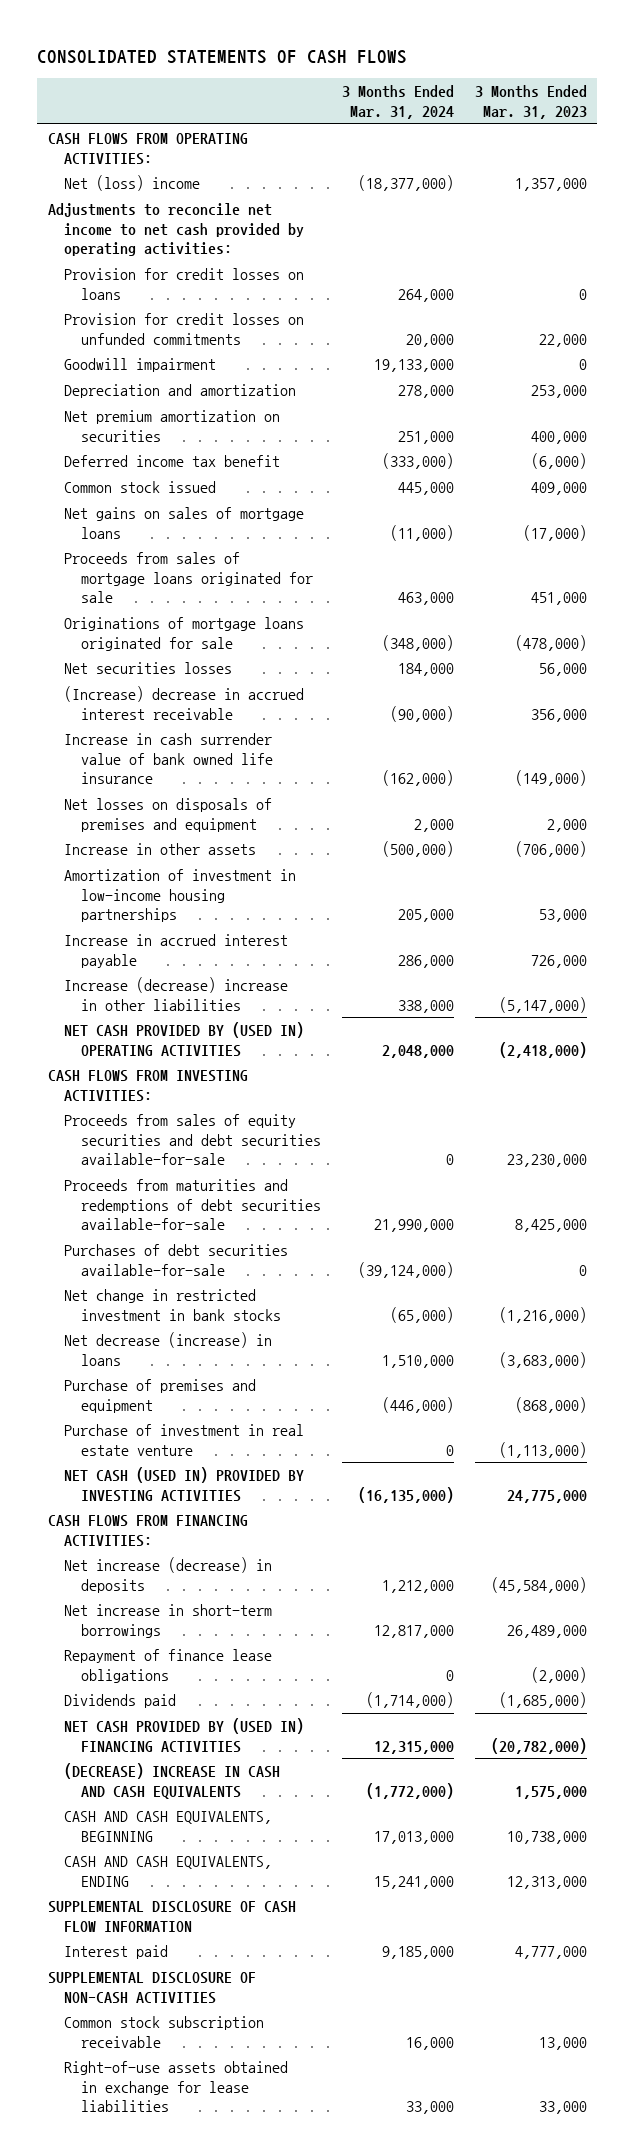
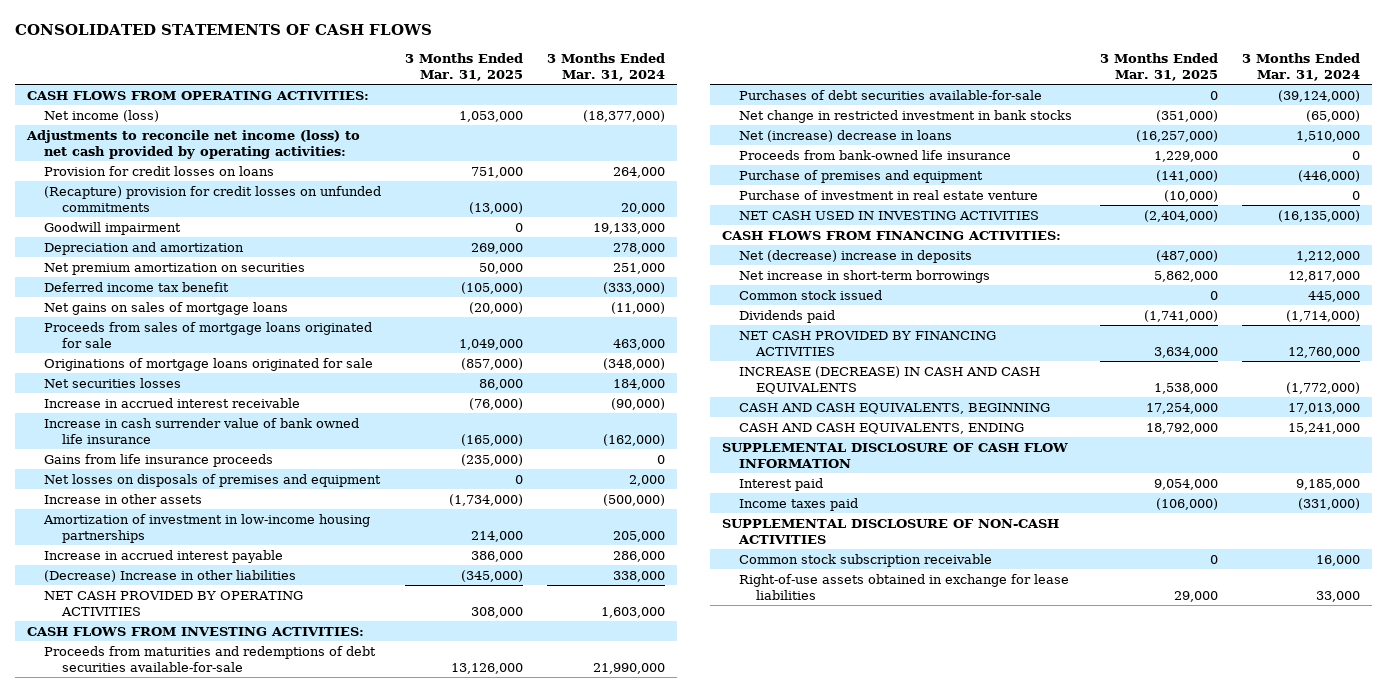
[474,85,587,119] 3 Months Ended Mar. 31, 2023 -> none
none -> [405,52,524,81] 3 Months Ended Mar. 31, 2025
[64,174,201,191] Net (loss) income -> [44,109,160,122] Net income (loss)
[47,202,305,257] Adjustments to reconcile net income to net cash provided by operating activities: -> [26,129,361,159] Adjustments to reconcile net income (loss) to net cash provided by operating activities:
[64,312,305,345] Provision for credit losses on unfunded commitments -> [44,185,382,212] (Recapture) provision for credit losses on unfunded commitments
[64,685,305,720] (Increase) decrease in accrued interest receivable -> [44,397,301,408] Increase in accrued interest receivable
none -> [44,453,274,467] Gains from life insurance proceeds
[64,976,289,1011] Increase (decrease) increase in other liabilities -> [44,569,297,582] (Decrease) Increase in other liabilities
[64,1021,305,1057] NET CASH PROVIDED BY (USED IN) OPERATING ACTIVITIES -> [44,590,304,616] NET CASH PROVIDED BY OPERATING ACTIVITIES
[381,1044,454,1058] 2,048,000 -> [601,606,666,618] 1,603,000
[64,1113,322,1166] Proceeds from sales of equity securities and debt securities available-for-sale -> none
[64,1331,273,1366] Net decrease (increase) in loans -> [738,129,952,142] Net (increase) decrease in loans
none -> [738,149,1011,160] Proceeds from bank-owned life insurance
[64,1466,305,1502] NET CASH (USED IN) PROVIDED BY INVESTING ACTIVITIES -> [738,210,1039,220] NET CASH USED IN INVESTING ACTIVITIES
[64,1556,273,1593] Net increase (decrease) in deposits -> [738,249,972,263] Net (decrease) increase in deposits
[64,1648,273,1683] Repayment of finance lease obligations -> none
[64,480,217,493] Common stock issued -> [738,289,882,300] Common stock issued
[64,1717,305,1753] NET CASH PROVIDED BY (USED IN) FINANCING ACTIVITIES -> [738,330,996,356] NET CASH PROVIDED BY FINANCING ACTIVITIES
[373,1740,454,1754] 12,315,000 -> [1287,346,1360,358] 12,760,000
[64,1762,281,1799] (DECREASE) INCREASE IN CASH AND CASH EQUIVALENTS -> [738,365,1040,394] INCREASE (DECREASE) IN CASH AND CASH EQUIVALENTS
none -> [738,497,858,511] Income taxes paid

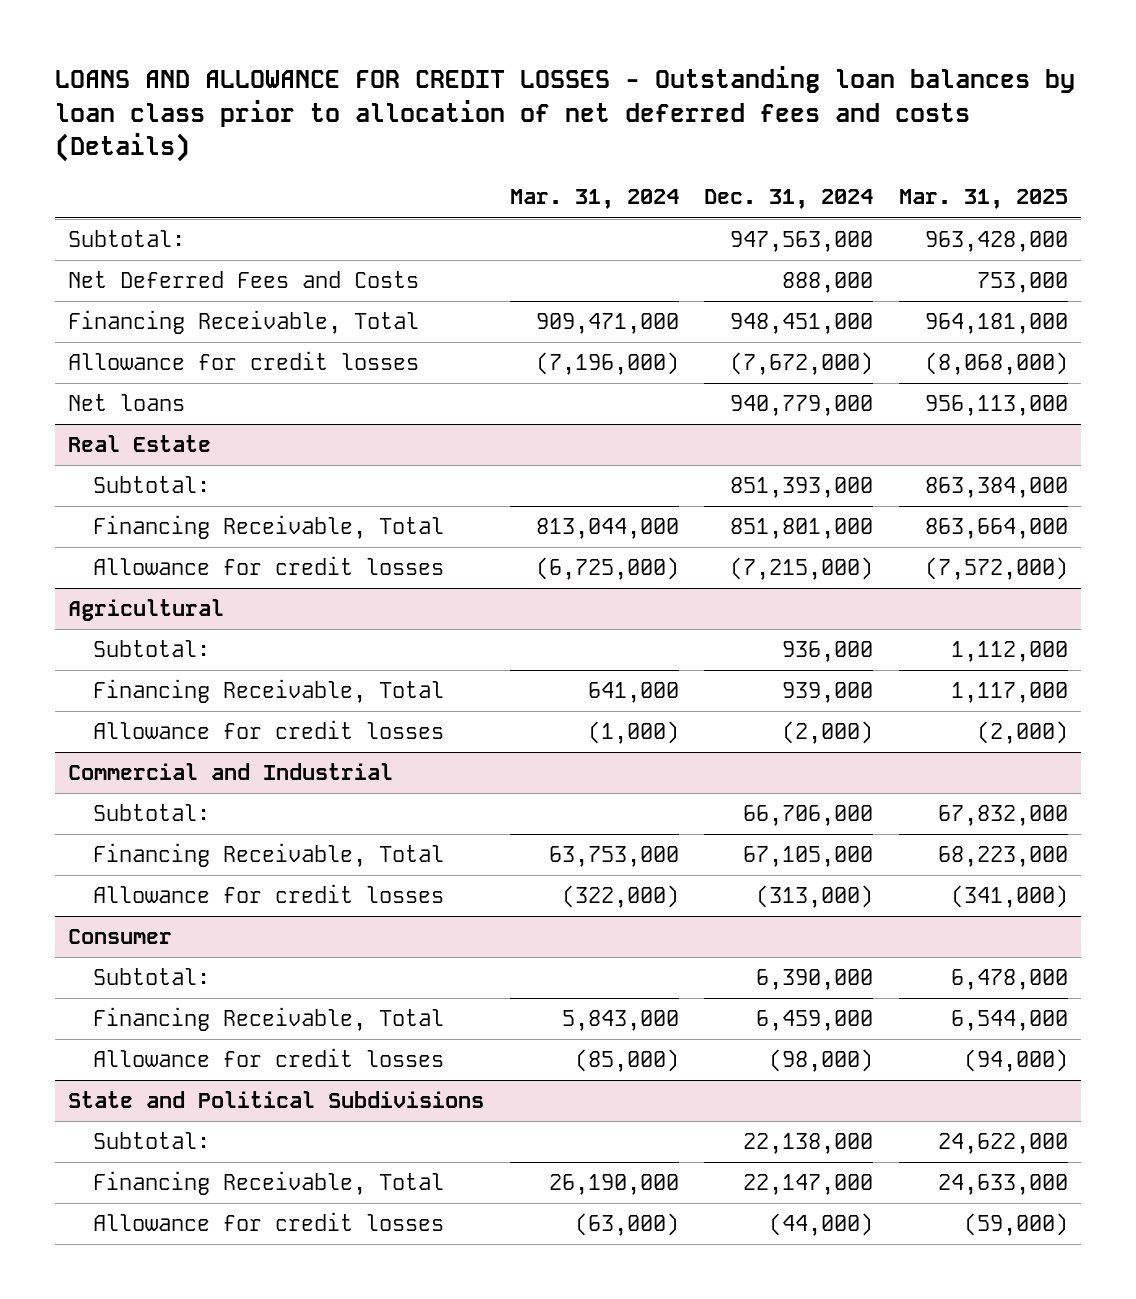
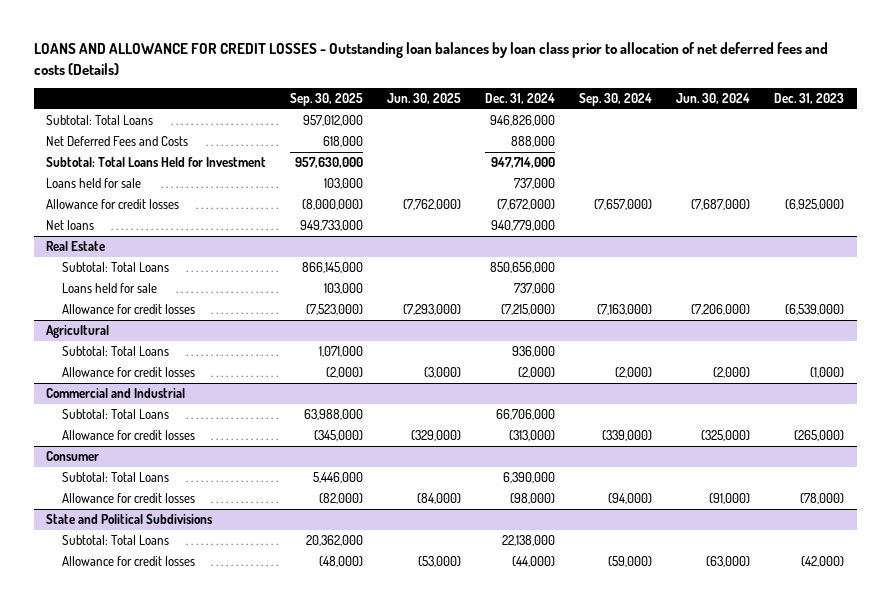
[509,189,679,210] Mar. 31, 2024 -> none
[898,189,1068,210] Mar. 31, 2025 -> none
none -> [289,93,363,107] Sep. 30, 2025
none -> [387,93,462,105] Jun. 30, 2025
none -> [579,93,653,107] Sep. 30, 2024
none -> [676,93,751,105] Jun. 30, 2024
none -> [774,93,845,105] Dec. 31, 2023
[68,230,186,248] Subtotal: -> [45,115,153,126] Subtotal: Total Loans
[730,231,874,253] 947,563,000 -> [490,115,556,127] 946,826,000
[68,310,420,335] Financing Receivable, Total -> none
none -> [45,157,266,168] Subtotal: Total Loans Held for Investment
none -> [45,178,141,189] Loans held for sale
[92,515,444,540] Financing Receivable, Total -> none
[92,476,210,494] Subtotal: -> [61,262,169,273] Subtotal: Total Loans
[730,477,874,499] 851,393,000 -> [490,262,556,274] 850,656,000
none -> [61,283,157,294] Loans held for sale
[92,679,444,704] Financing Receivable, Total -> none
[92,640,210,658] Subtotal: -> [61,346,169,357] Subtotal: Total Loans
[92,843,444,868] Financing Receivable, Total -> none
[92,804,210,822] Subtotal: -> [61,409,169,420] Subtotal: Total Loans
[92,1007,444,1032] Financing Receivable, Total -> none
[92,968,210,986] Subtotal: -> [61,472,169,483] Subtotal: Total Loans
[92,1171,444,1196] Financing Receivable, Total -> none
[92,1132,210,1150] Subtotal: -> [61,535,169,546] Subtotal: Total Loans

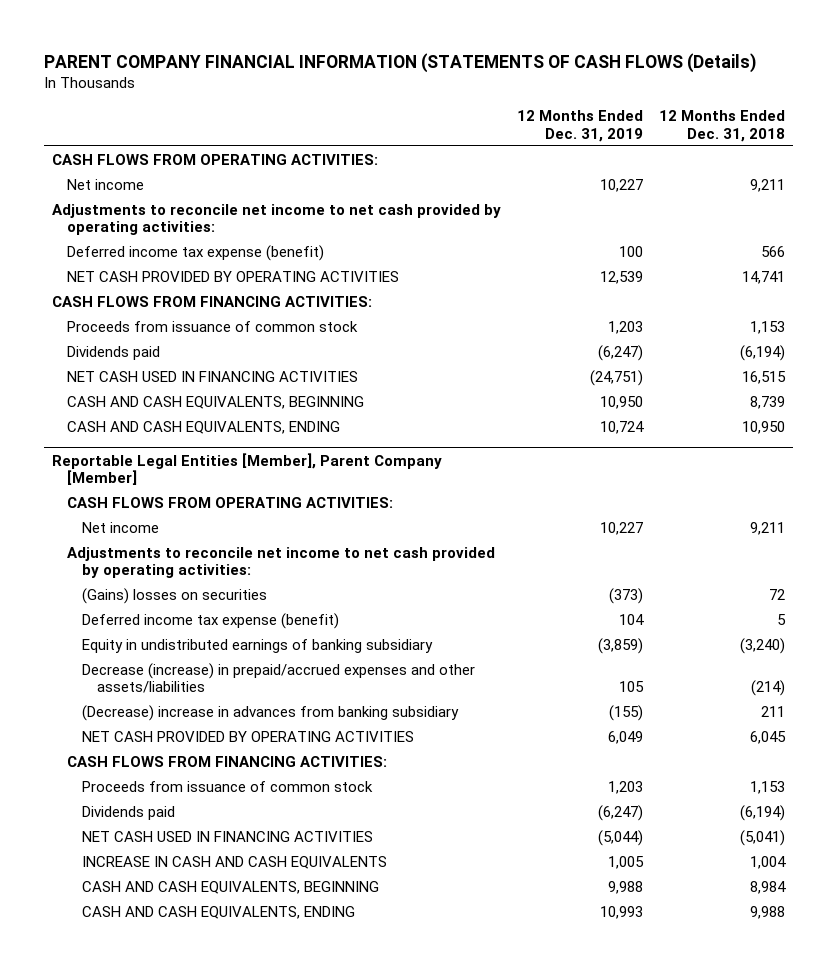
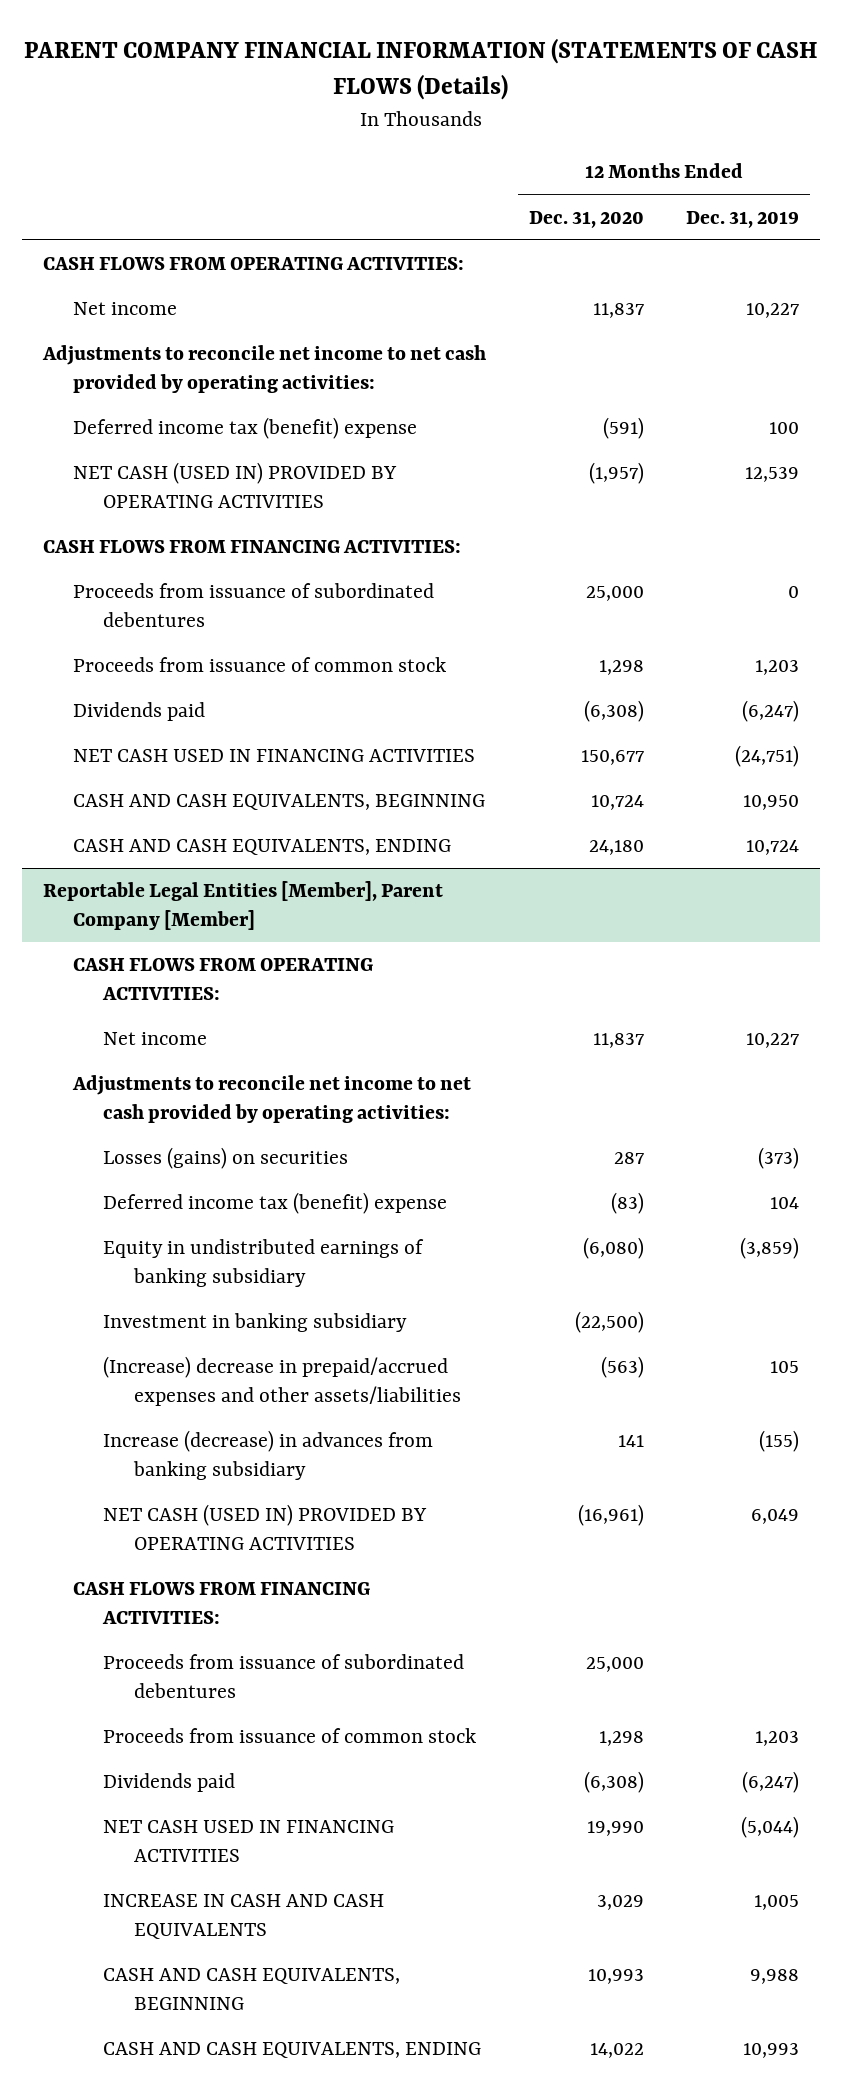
[658,109,785,142] 12 Months Ended Dec. 31, 2018 -> none
none -> [528,210,644,228] Dec. 31, 2020
[66,244,324,261] Deferred income tax expense (benefit) -> [73,417,418,440] Deferred income tax (benefit) expense
[66,270,399,282] NET CASH PROVIDED BY OPERATING ACTIVITIES -> [73,462,398,509] NET CASH (USED IN) PROVIDED BY OPERATING ACTIVITIES
none -> [73,583,435,628] Proceeds from issuance of subordinated debentures
[81,587,267,604] (Gains) losses on securities -> [103,1147,349,1170] Losses (gains) on securities
[81,612,339,629] Deferred income tax expense (benefit) -> [103,1192,448,1215] Deferred income tax (benefit) expense
none -> [103,1313,408,1333] Investment in banking subsidiary
[81,662,475,694] Decrease (increase) in prepaid/accrued expenses and other assets/liabilities -> [103,1356,461,1407] (Increase) decrease in prepaid/accrued expenses and other assets/liabilities
[81,704,459,721] (Decrease) increase in advances from banking subsidiary -> [103,1430,434,1481] Increase (decrease) in advances from banking subsidiary
[81,730,414,742] NET CASH PROVIDED BY OPERATING ACTIVITIES -> [103,1504,428,1551] NET CASH (USED IN) PROVIDED BY OPERATING ACTIVITIES
none -> [103,1654,465,1699] Proceeds from issuance of subordinated debentures

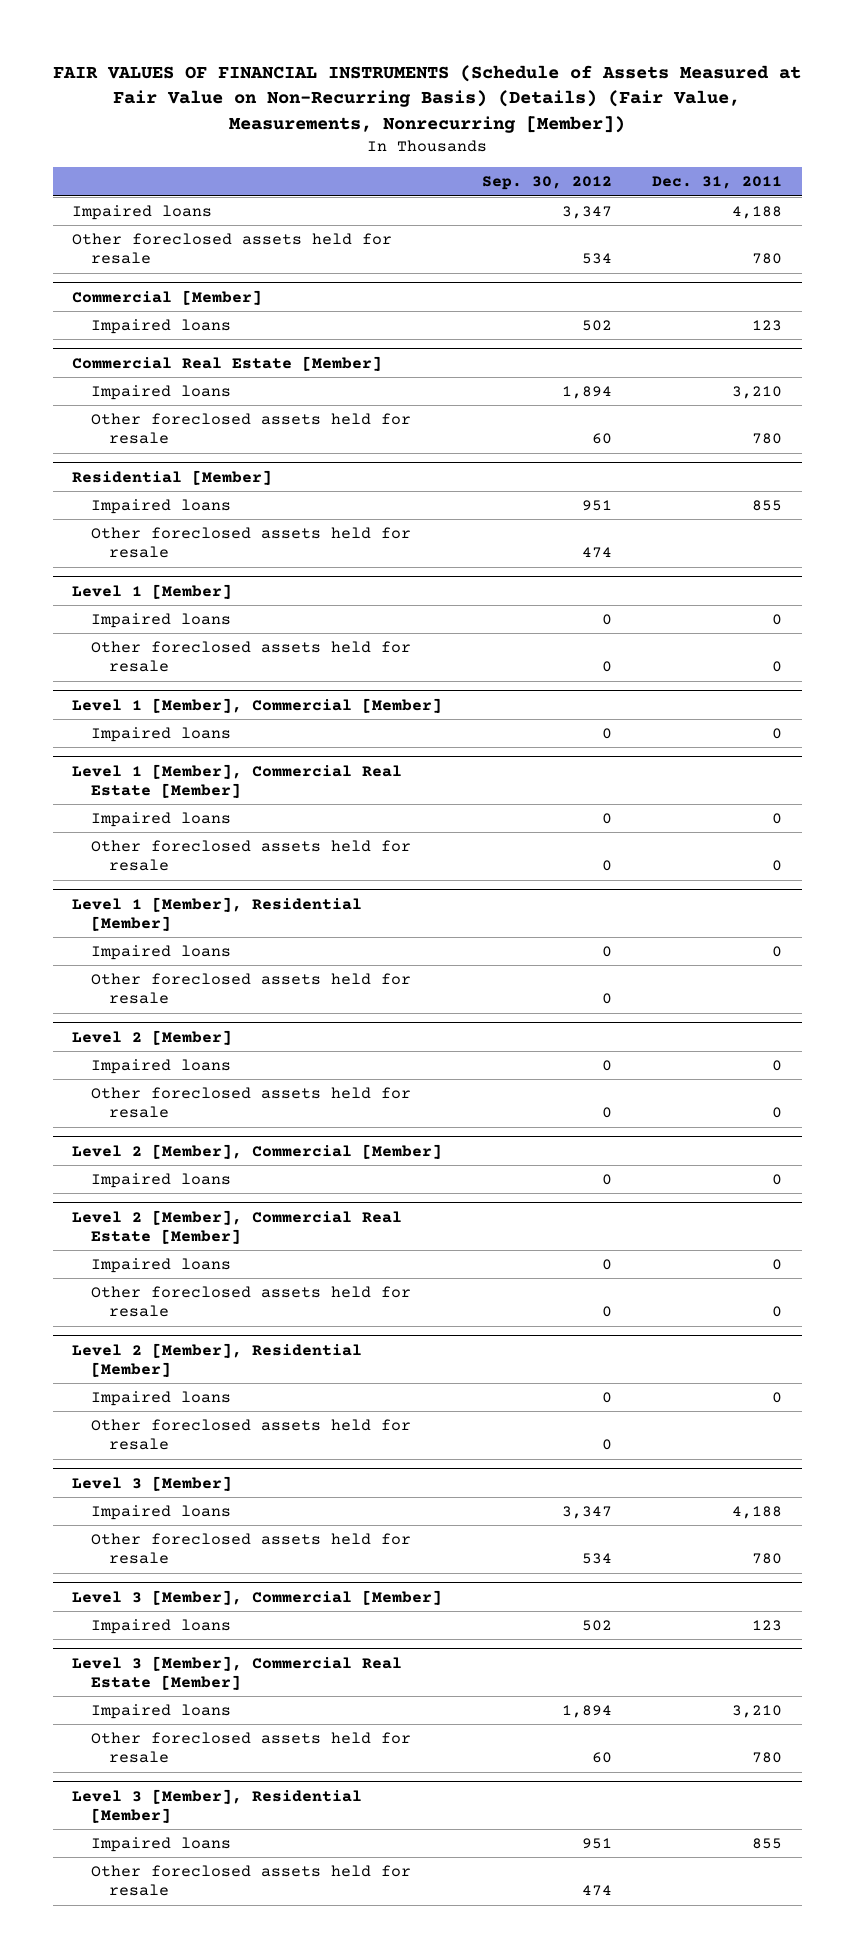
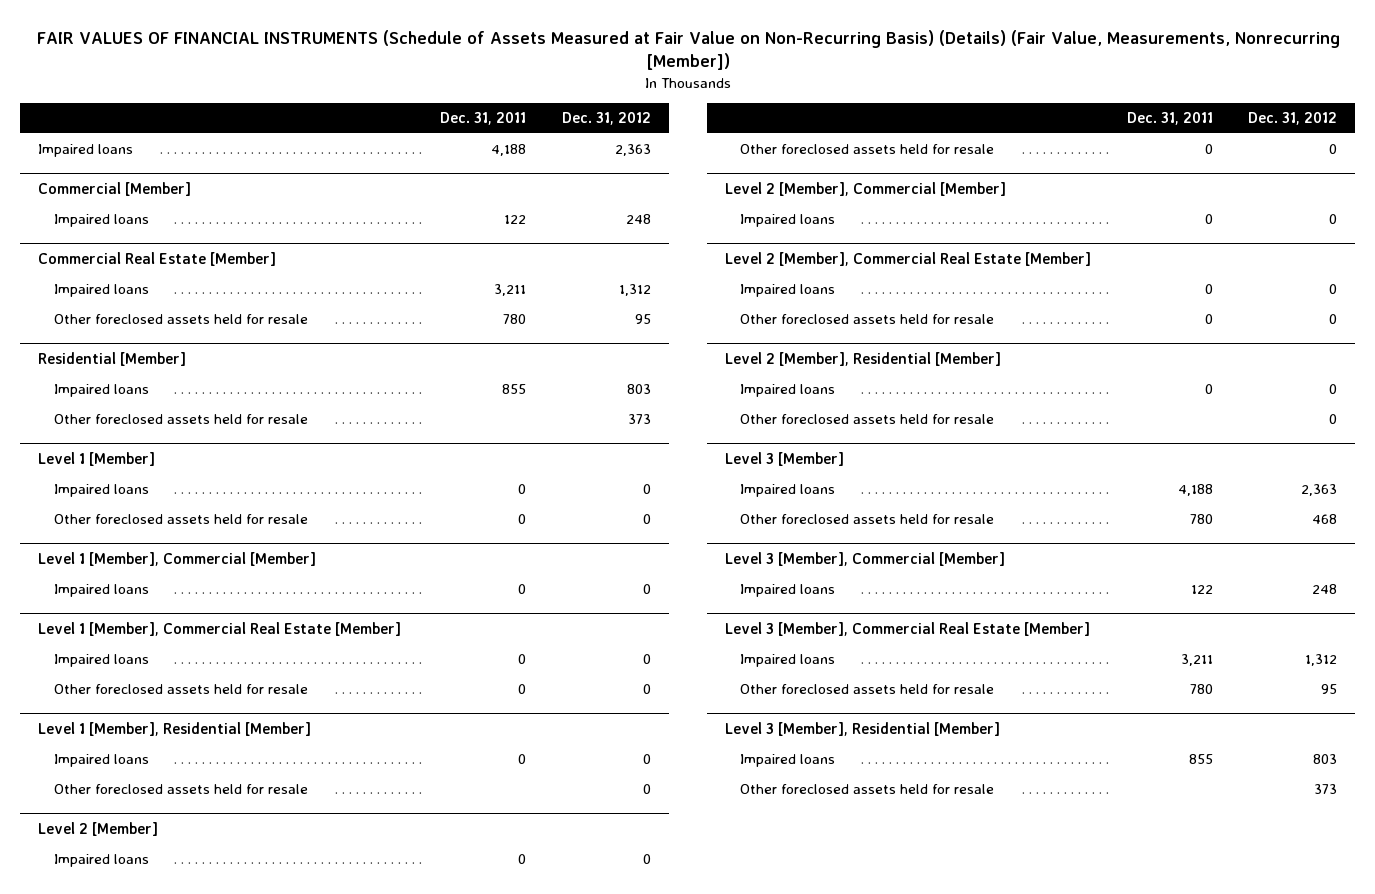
[482,176,613,191] Sep. 30, 2012 -> none
none -> [561,112,651,126] Dec. 31, 2012
[72,232,393,265] Other foreclosed assets held for resale -> none
[752,319,783,331] 123 -> [503,215,526,225] 122
[732,385,783,399] 3,210 -> [493,284,526,297] 3,211
[752,1619,783,1631] 123 -> [1190,585,1213,595] 122
[732,1704,783,1718] 3,210 -> [1180,654,1213,667] 3,211

